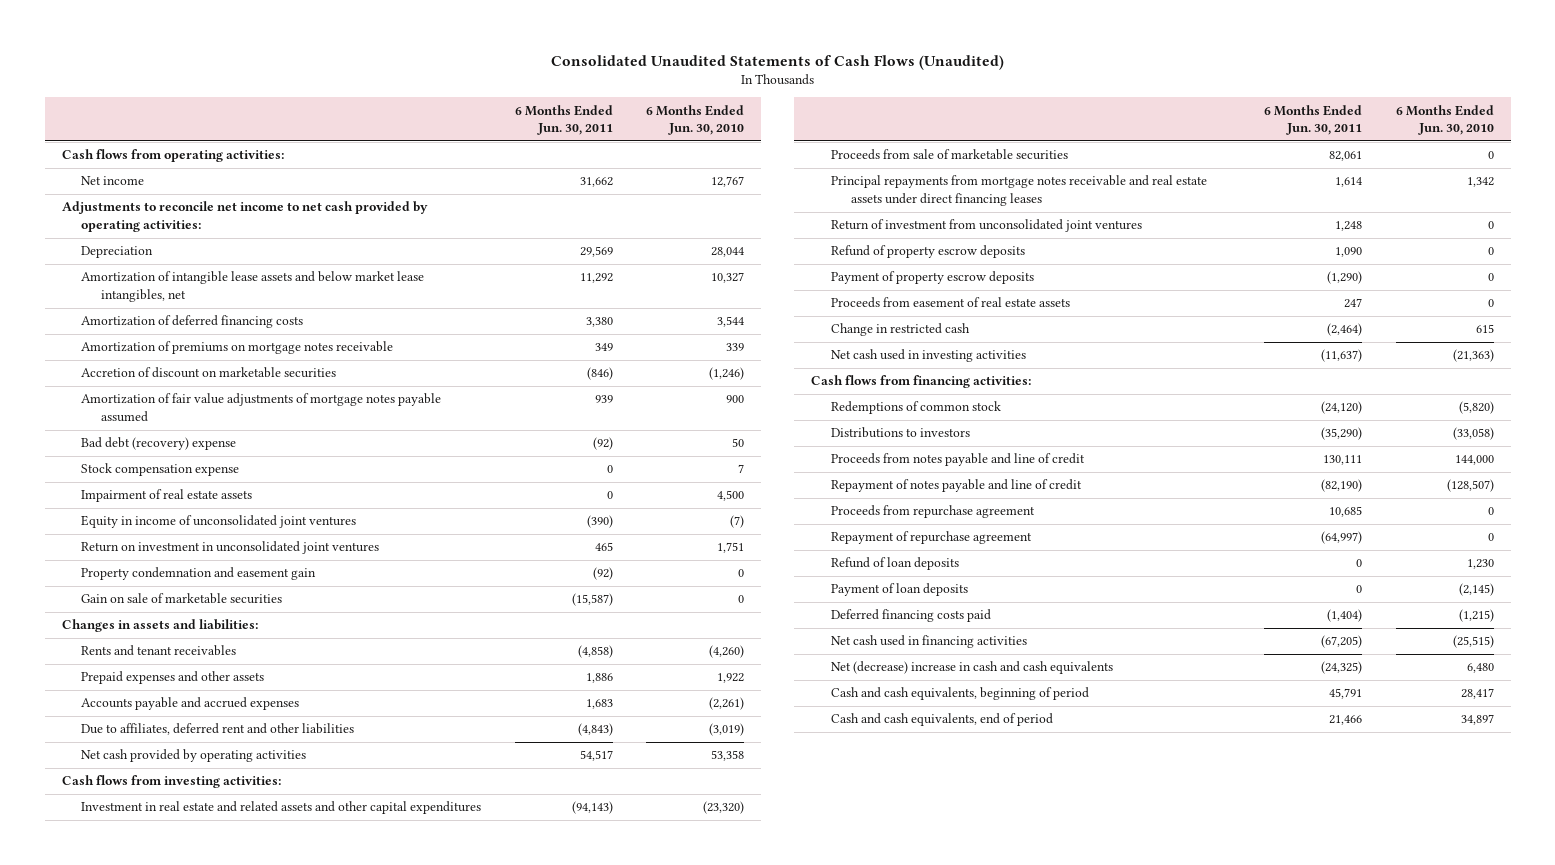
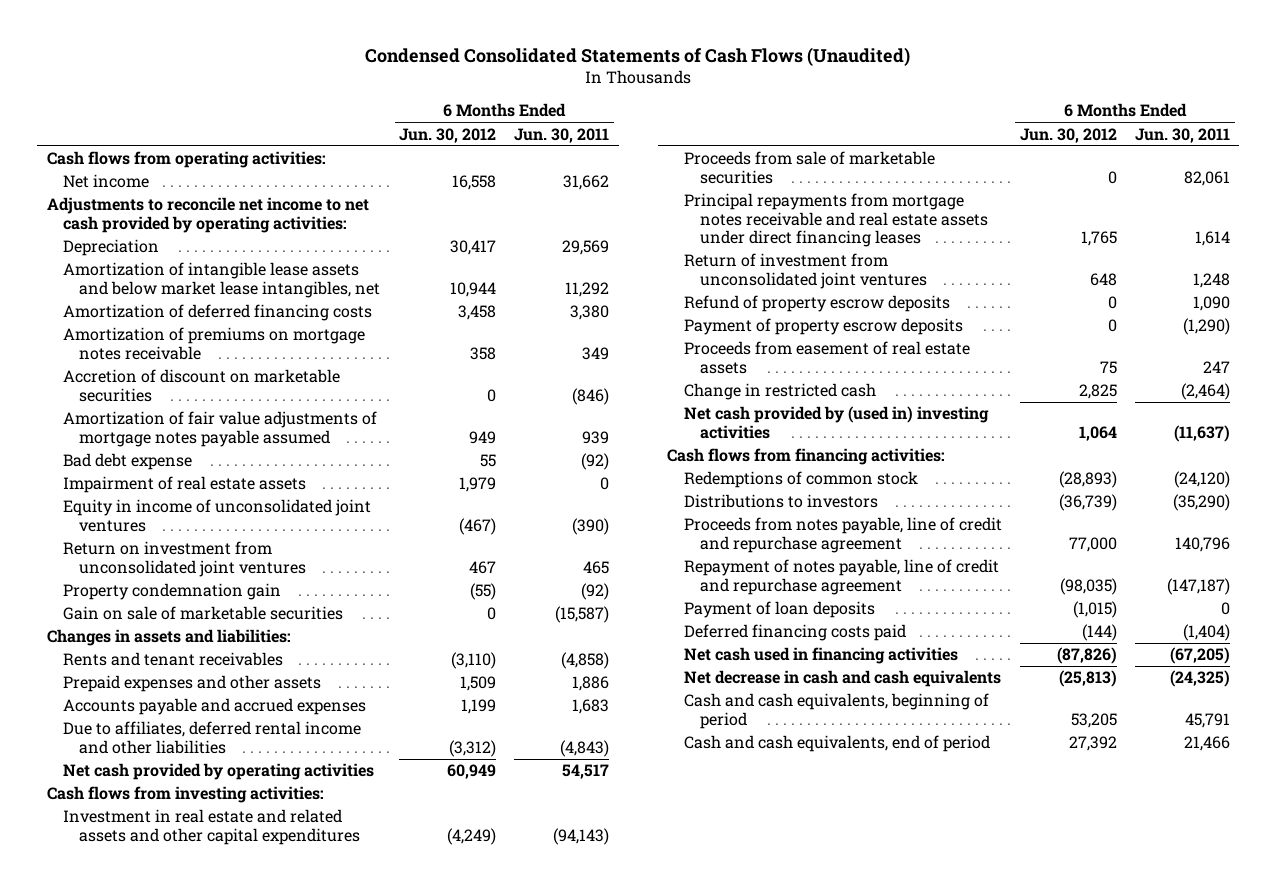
[550,54,1004,70] Consolidated Unaudited Statements of Cash Flows (Unaudited) -> [365,46,911,66] Condensed Consolidated Statements of Cash Flows (Unaudited)
[646,104,745,135] 6 Months Ended Jun. 30, 2010 -> none
none -> [399,127,497,143] Jun. 30, 2012
[81,463,240,477] Stock compensation expense -> none
[81,437,237,451] Bad debt (recovery) expense -> [62,453,192,471] Bad debt expense
[81,541,380,555] Return on investment in unconsolidated joint ventures -> [62,541,307,577] Return on investment from unconsolidated joint ventures
[81,567,317,581] Property condemnation and easement gain -> [62,583,281,601] Property condemnation gain
[81,723,355,736] Due to affiliates, deferred rent and other liabilities -> [62,721,361,754] Due to affiliates, deferred rental income and other liabilities
[831,349,1027,363] Net cash used in investing activities -> [683,406,989,439] Net cash provided by (used in) investing activities
[831,505,1036,519] Proceeds from repurchase agreement -> none
[831,531,1033,545] Repayment of repurchase agreement -> none
[831,557,960,571] Refund of loan deposits -> none
[831,453,1086,467] Proceeds from notes payable and line of credit -> [683,517,1002,553] Proceeds from notes payable, line of credit and repurchase agreement
[1323,455,1363,466] 130,111 -> [1175,536,1231,552] 140,796
[831,479,1083,493] Repayment of notes payable and line of credit -> [683,559,999,595] Repayment of notes payable, line of credit and repurchase agreement
[1321,479,1363,493] (82,190) -> [1167,577,1231,595] (147,187)
[831,661,1114,675] Net (decrease) increase in cash and cash equivalents -> [683,670,1001,688] Net decrease in cash and cash equivalents

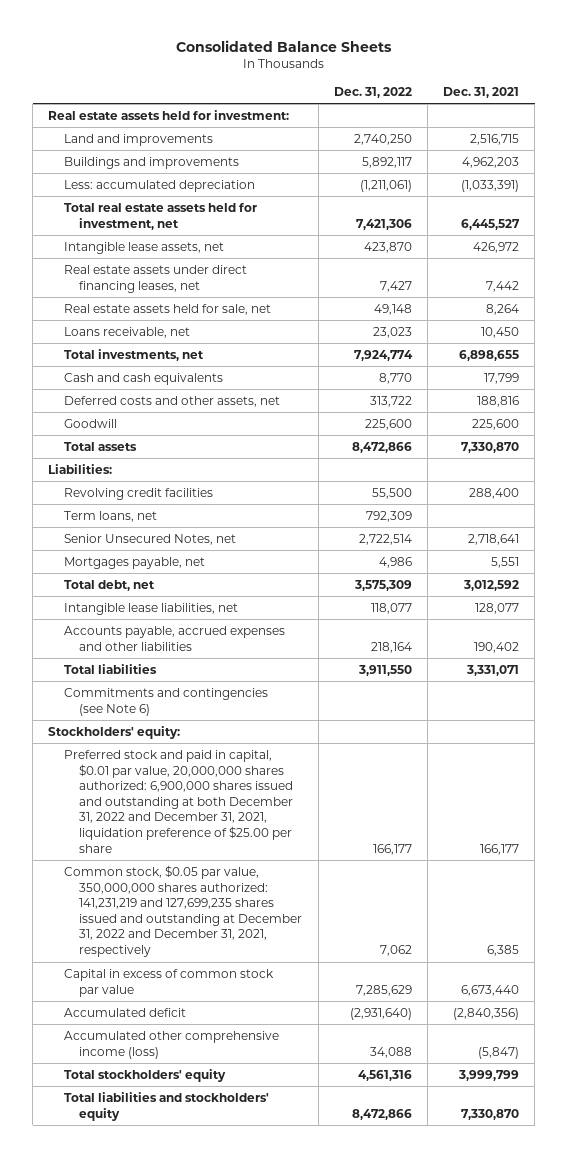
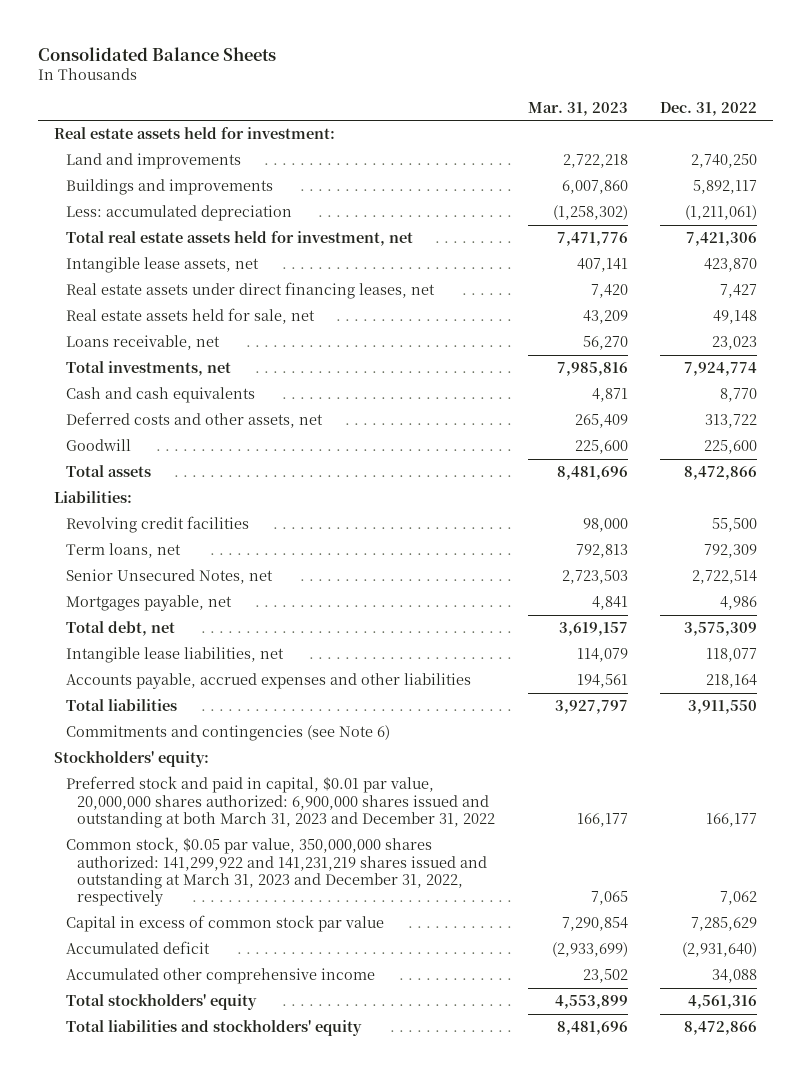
[443,86,520,98] Dec. 31, 2021 -> none
none -> [527,101,628,116] Mar. 31, 2023
[63,749,294,853] Preferred stock and paid in capital, $0.01 par value, 20,000,000 shares authorized: 6,900,000 shares issued and outstanding at both December 31, 2022 and December 31, 2021, liquidation preference of $25.00 per share -> [65,776,496,828] Preferred stock and paid in capital, $0.01 par value, 20,000,000 shares authorized: 6,900,000 shares issued and outstanding at both March 31, 2023 and December 31, 2022
[63,864,303,958] Common stock, $0.05 par value, 350,000,000 shares authorized: 141,231,219 and 127,699,235 shares issued and outstanding at December 31, 2022 and December 31, 2021, respectively -> [65,837,488,907] Common stock, $0.05 par value, 350,000,000 shares authorized: 141,299,922 and 141,231,219 shares issued and outstanding at March 31, 2023 and December 31, 2022, respectively
[63,1030,279,1059] Accumulated other comprehensive income (loss) -> [65,968,375,985] Accumulated other comprehensive income

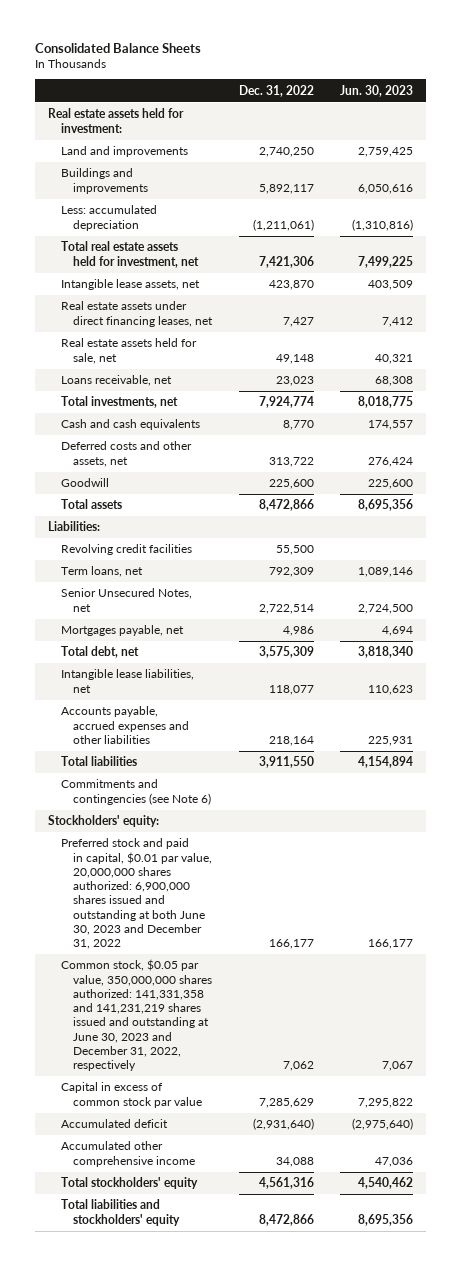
[527,101,628,116] Mar. 31, 2023 -> none
none -> [339,84,413,97] Jun. 30, 2023
[65,776,496,828] Preferred stock and paid in capital, $0.01 par value, 20,000,000 shares authorized: 6,900,000 shares issued and outstanding at both March 31, 2023 and December 31, 2022 -> [60,838,213,950] Preferred stock and paid in capital, $0.01 par value, 20,000,000 shares authorized: 6,900,000 shares issued and outstanding at both June 30, 2023 and December 31, 2022
[65,837,488,907] Common stock, $0.05 par value, 350,000,000 shares authorized: 141,299,922 and 141,231,219 shares issued and outstanding at March 31, 2023 and December 31, 2022, respectively -> [60,959,213,1072] Common stock, $0.05 par value, 350,000,000 shares authorized: 141,331,358 and 141,231,219 shares issued and outstanding at June 30, 2023 and December 31, 2022, respectively

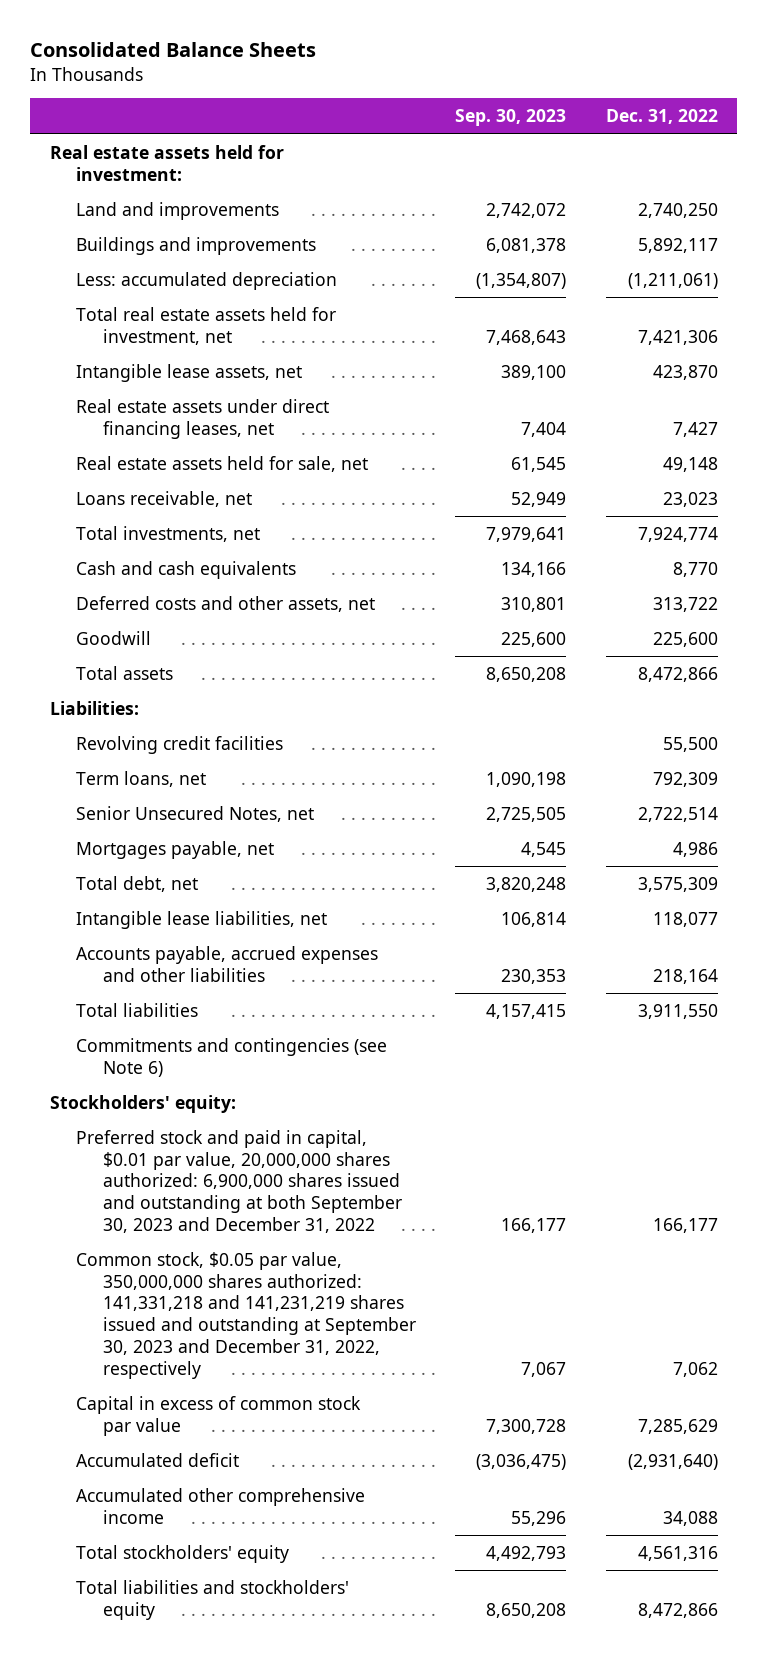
[339,84,413,97] Jun. 30, 2023 -> none
none -> [455,109,567,127] Sep. 30, 2023
[60,838,213,950] Preferred stock and paid in capital, $0.01 par value, 20,000,000 shares authorized: 6,900,000 shares issued and outstanding at both June 30, 2023 and December 31, 2022 -> [76,1129,403,1233] Preferred stock and paid in capital, $0.01 par value, 20,000,000 shares authorized: 6,900,000 shares issued and outstanding at both September 30, 2023 and December 31, 2022
[60,959,213,1072] Common stock, $0.05 par value, 350,000,000 shares authorized: 141,331,358 and 141,231,219 shares issued and outstanding at June 30, 2023 and December 31, 2022, respectively -> [76,1251,417,1379] Common stock, $0.05 par value, 350,000,000 shares authorized: 141,331,218 and 141,231,219 shares issued and outstanding at September 30, 2023 and December 31, 2022, respectively

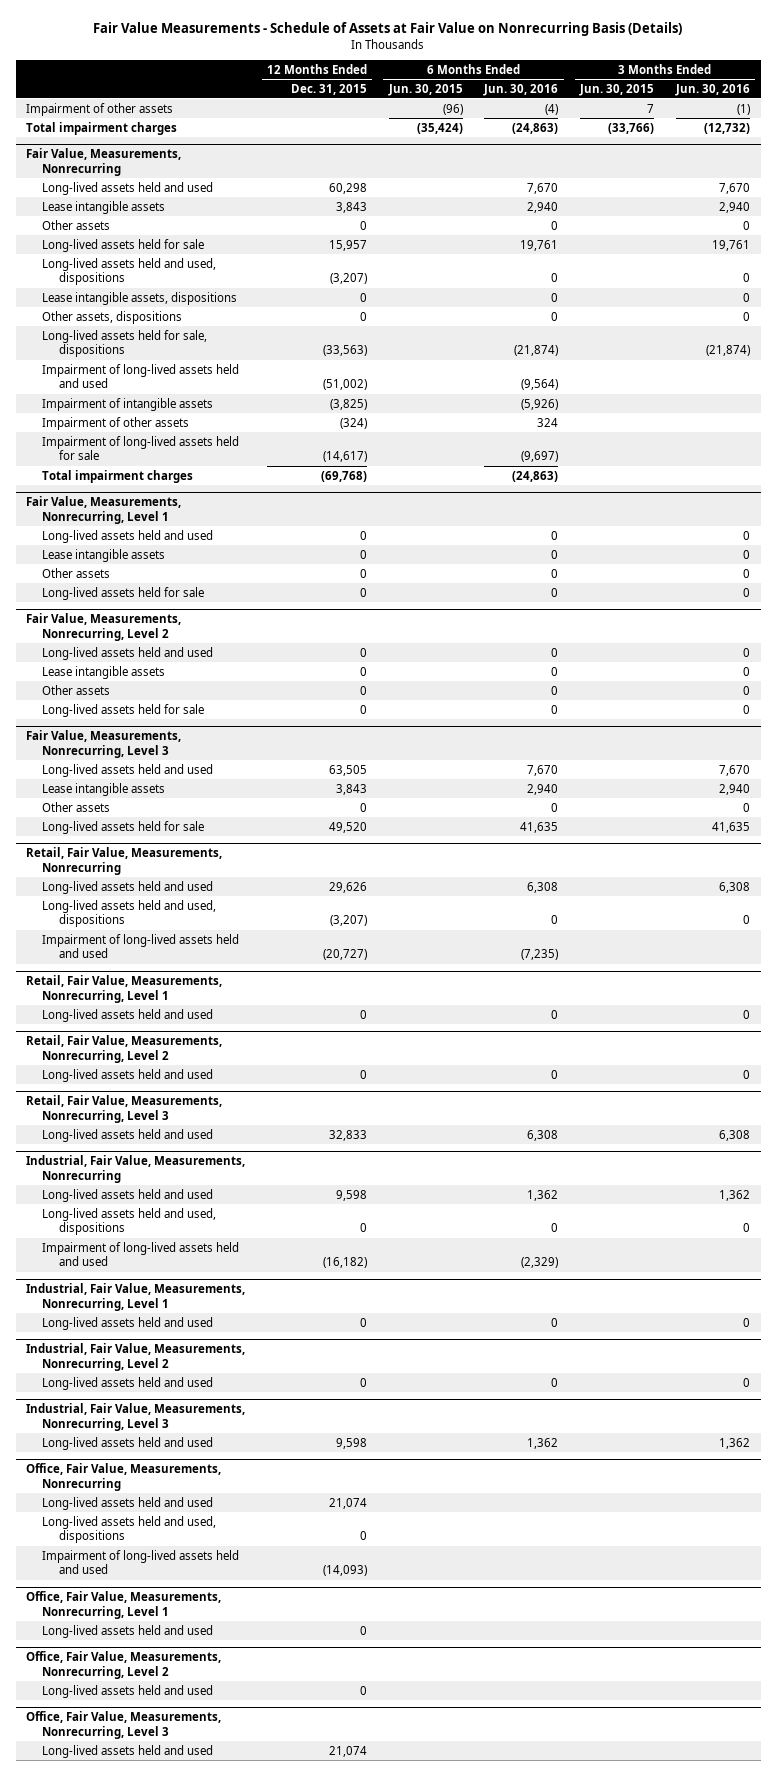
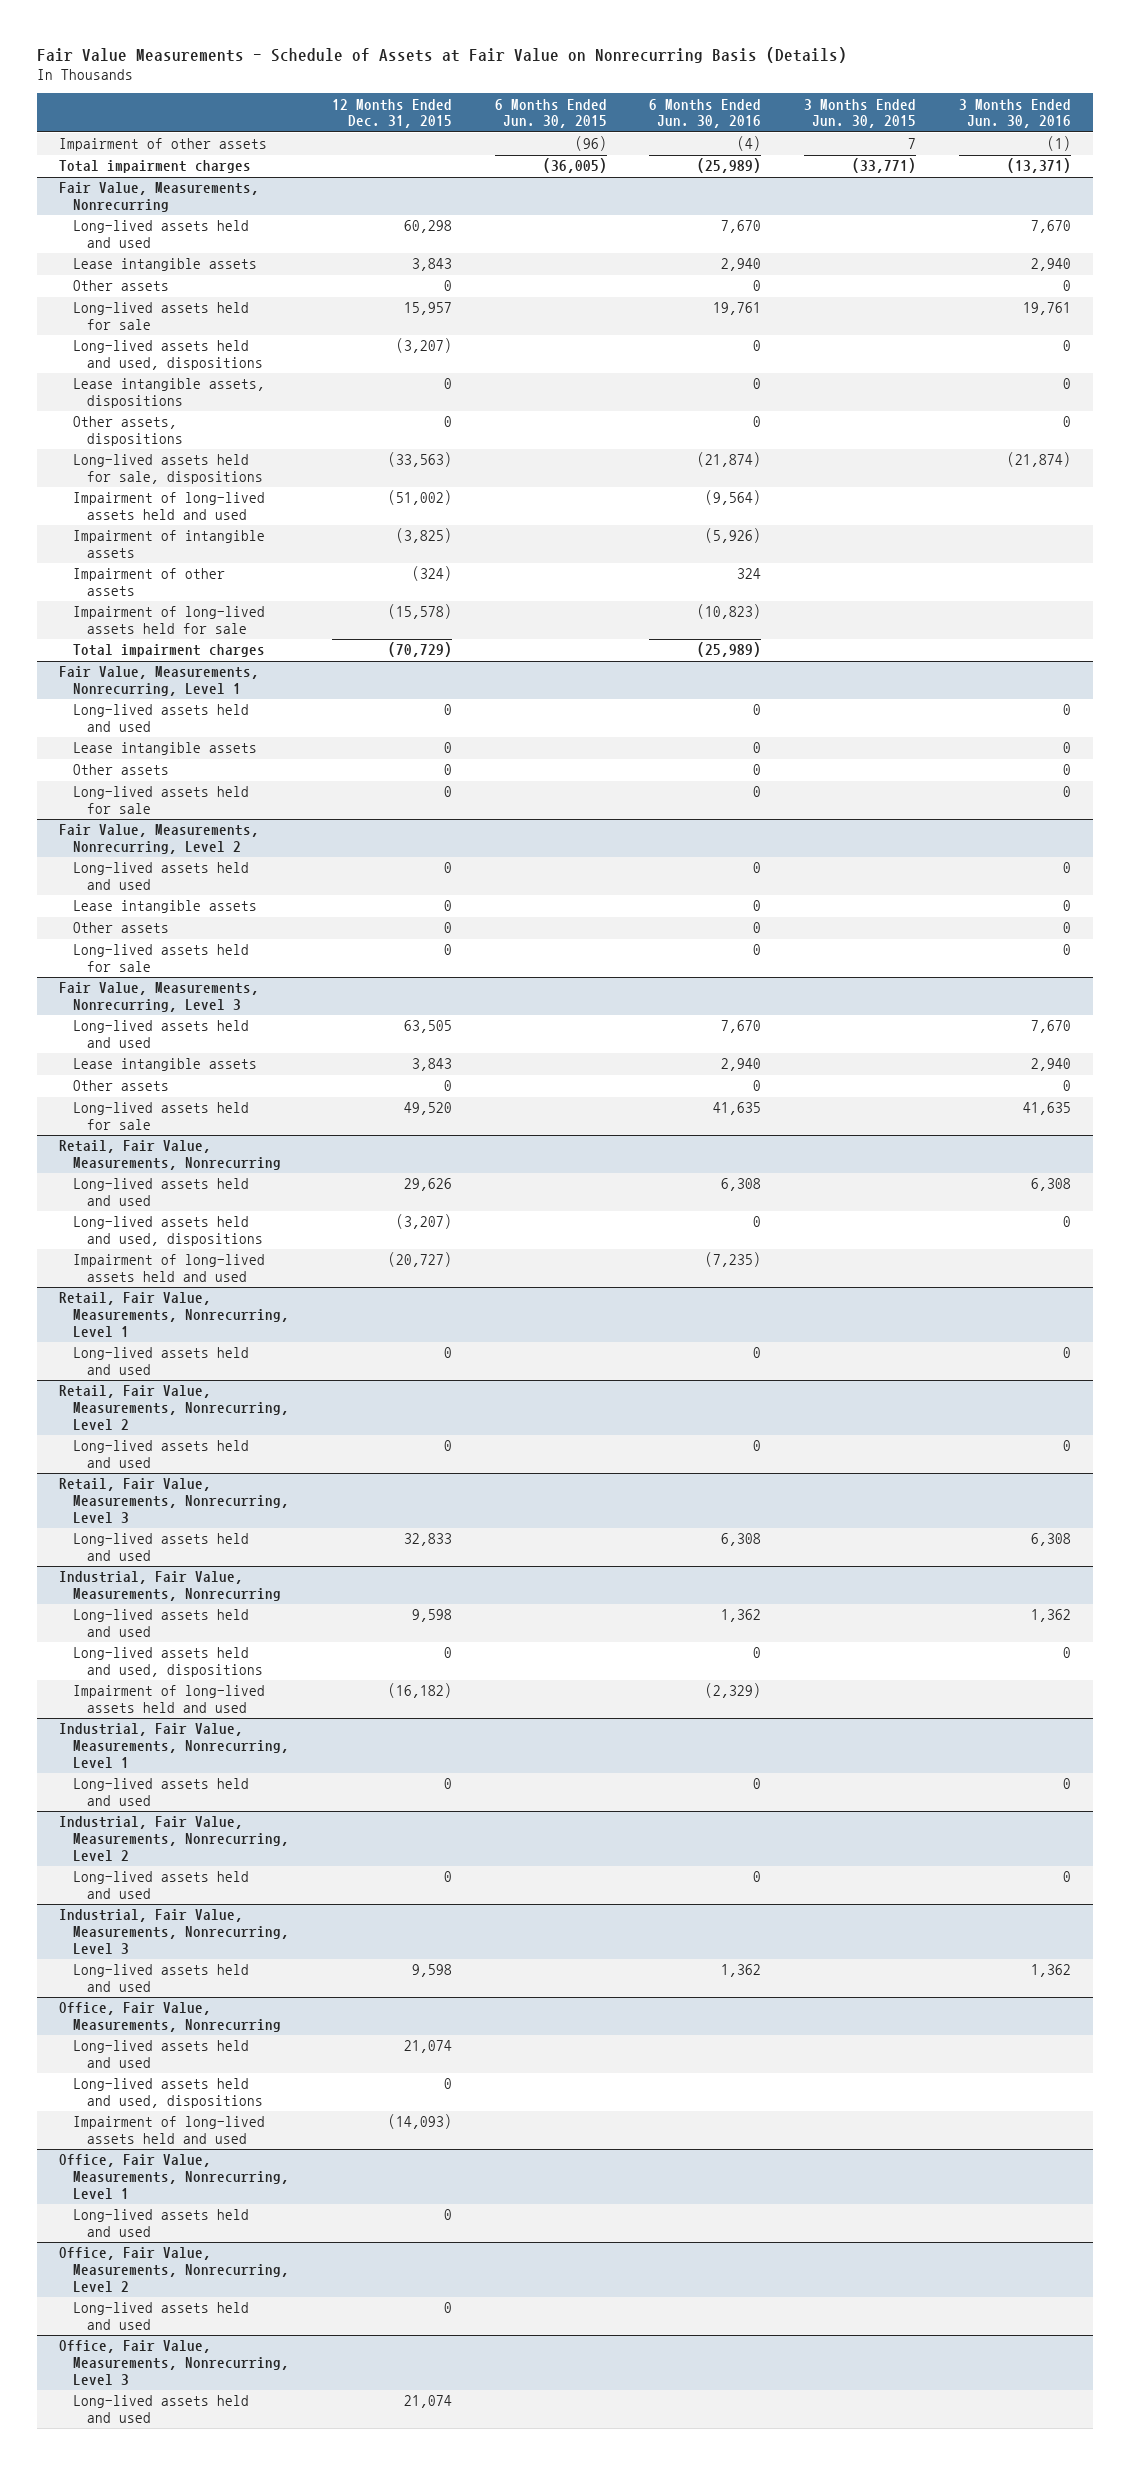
[416,122,463,134] (35,424) -> [542,158,607,174] (36,005)
[512,122,559,134] (24,863) -> [697,158,762,174] (25,989)
[608,122,655,134] (33,766) -> [852,158,917,174] (33,771)
[703,122,750,134] (12,732) -> [1007,158,1072,174] (13,371)
[323,451,368,463] (14,617) -> [387,604,452,620] (15,578)
[521,451,559,463] (9,697) -> [697,604,762,620] (10,823)
[321,470,368,482] (69,768) -> [387,642,452,658] (70,729)
[512,470,559,482] (24,863) -> [697,642,762,658] (25,989)

